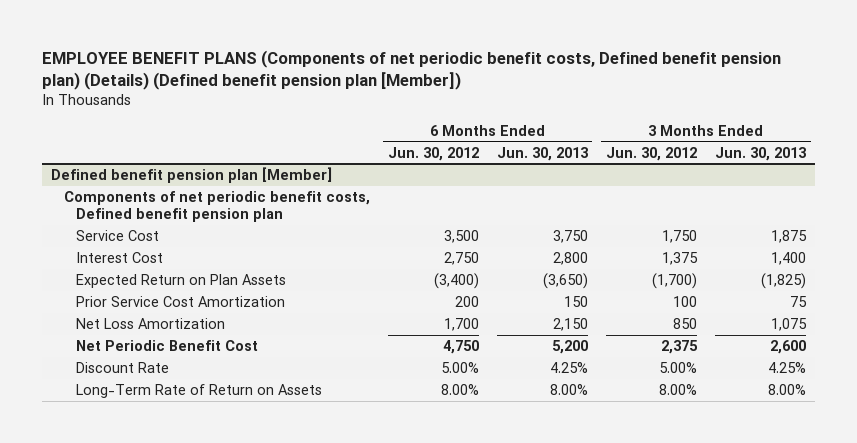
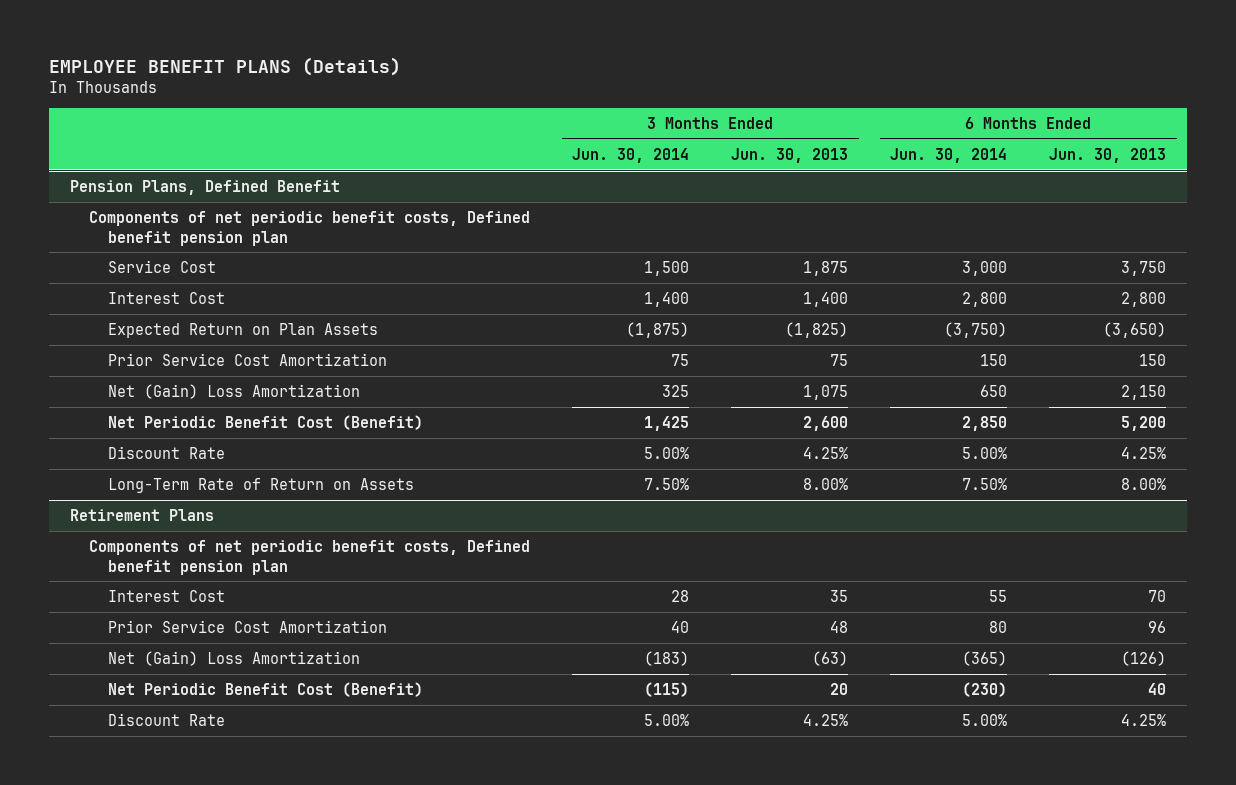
[41,49,781,91] EMPLOYEE BENEFIT PLANS (Components of net periodic benefit costs, Defined benefit pension plan) (Details) (Defined benefit pension plan [Member]) -> [49,56,402,76] EMPLOYEE BENEFIT PLANS (Details)
[387,146,479,161] Jun. 30, 2012 -> none
[605,146,697,161] Jun. 30, 2012 -> none
none -> [572,147,690,163] Jun. 30, 2014
none -> [890,147,1008,163] Jun. 30, 2014
[50,166,332,183] Defined benefit pension plan [Member] -> [70,179,341,195] Pension Plans, Defined Benefit
[76,317,226,329] Net Loss Amortization -> [108,383,361,399] Net (Gain) Loss Amortization
[76,339,259,351] Net Periodic Benefit Cost -> [108,414,424,430] Net Periodic Benefit Cost (Benefit)
none -> [70,508,215,521] Retirement Plans
none -> [89,539,531,575] Components of net periodic benefit costs, Defined benefit pension plan
none -> [108,589,226,602] Interest Cost
none -> [108,619,388,633] Prior Service Cost Amortization
none -> [108,650,361,666] Net (Gain) Loss Amortization
none -> [108,681,424,697] Net Periodic Benefit Cost (Benefit)
none -> [108,712,226,726] Discount Rate

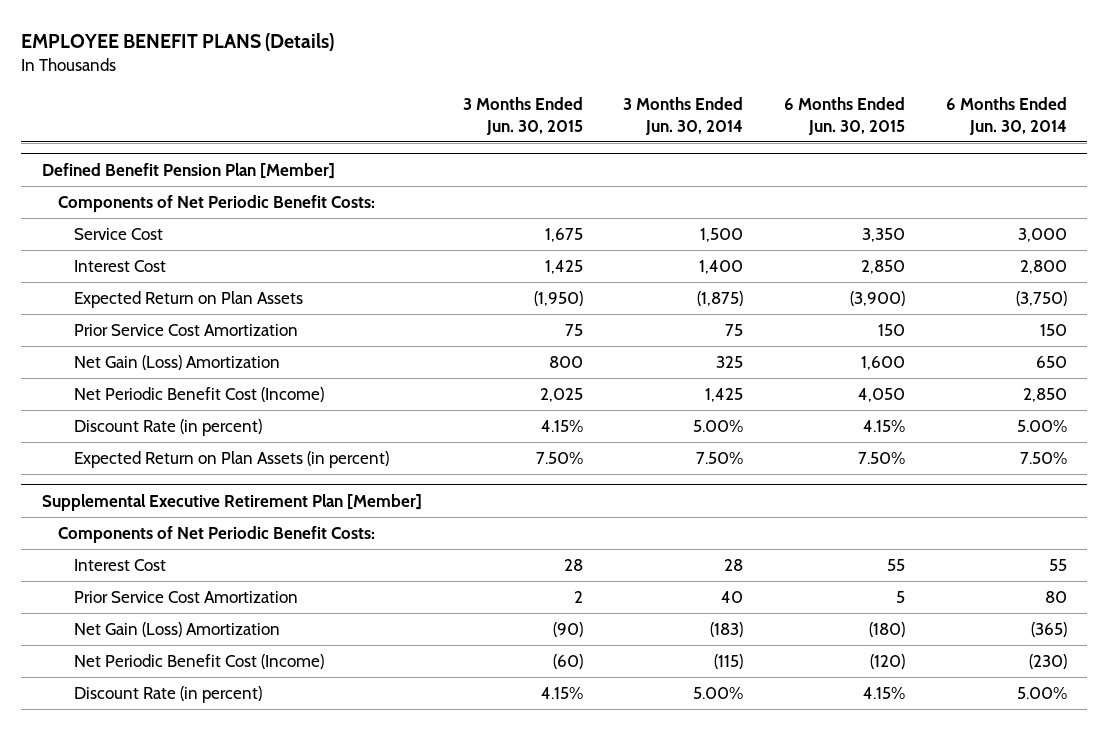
[731,147,849,163] Jun. 30, 2013 -> none
[1049,147,1167,163] Jun. 30, 2013 -> none
none -> [462,96,583,135] 3 Months Ended Jun. 30, 2015
none -> [784,96,906,135] 6 Months Ended Jun. 30, 2015
[70,179,341,195] Pension Plans, Defined Benefit -> [41,162,335,179] Defined Benefit Pension Plan [Member]
[89,210,531,246] Components of net periodic benefit costs, Defined benefit pension plan -> [57,195,375,213] Components of Net Periodic Benefit Costs:
[70,508,215,521] Retirement Plans -> none
[108,383,361,399] Net (Gain) Loss Amortization -> [73,355,280,371] Net Gain (Loss) Amortization
[108,414,424,430] Net Periodic Benefit Cost (Benefit) -> [73,387,324,403] Net Periodic Benefit Cost (Income)
[108,445,226,459] Discount Rate -> [73,419,262,437] Discount Rate (in percent)
[108,477,415,493] Long-Term Rate of Return on Assets -> [73,451,389,469] Expected Return on Plan Assets (in percent)
none -> [41,493,422,511] Supplemental Executive Retirement Plan [Member]
[89,539,531,575] Components of net periodic benefit costs, Defined benefit pension plan -> [57,526,375,544] Components of Net Periodic Benefit Costs:
[108,650,361,666] Net (Gain) Loss Amortization -> [73,622,280,638] Net Gain (Loss) Amortization
[108,681,424,697] Net Periodic Benefit Cost (Benefit) -> [73,654,324,670] Net Periodic Benefit Cost (Income)
[108,712,226,726] Discount Rate -> [73,686,262,704] Discount Rate (in percent)

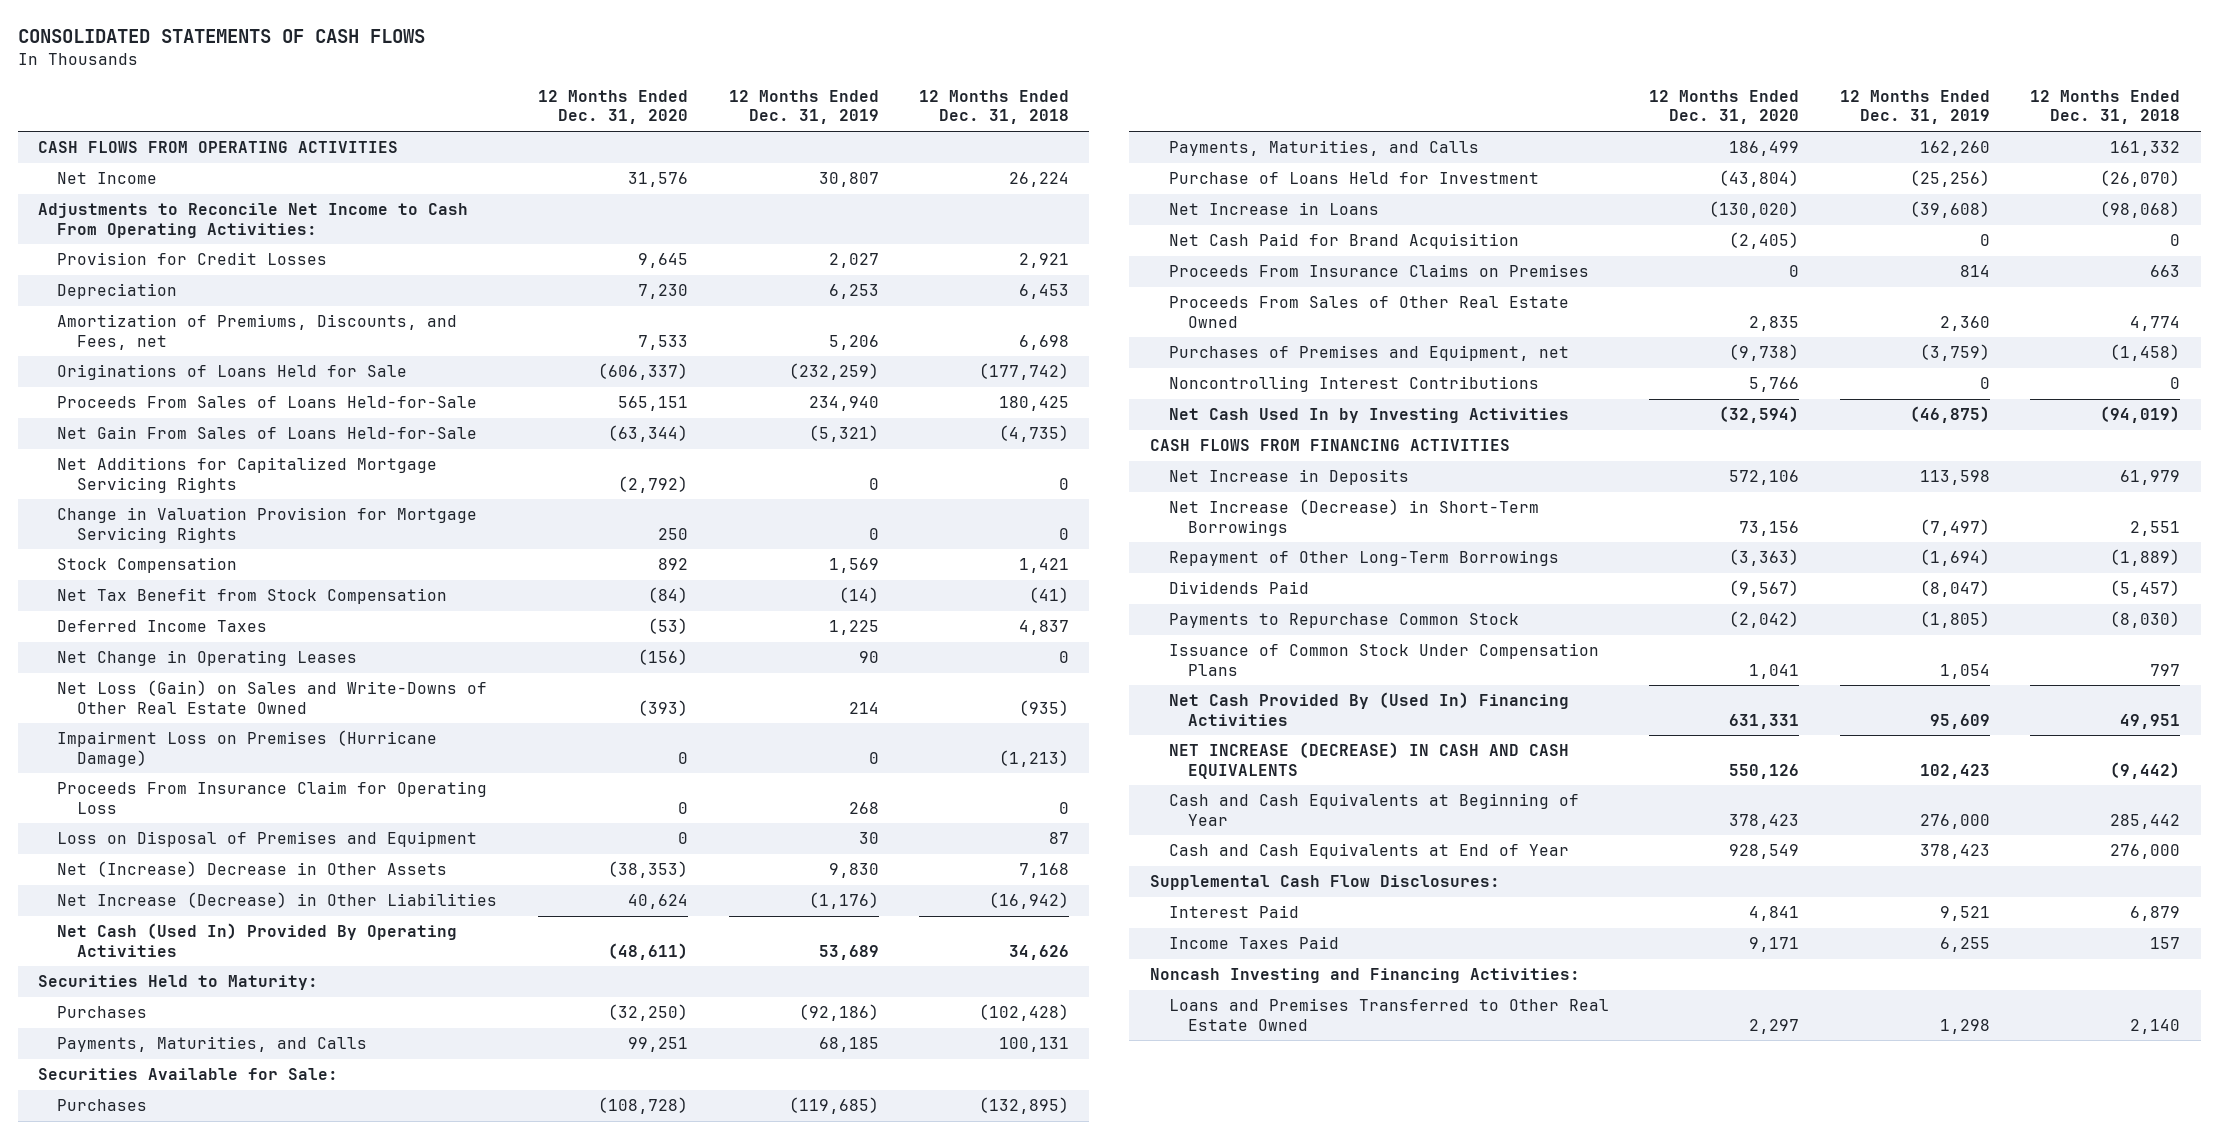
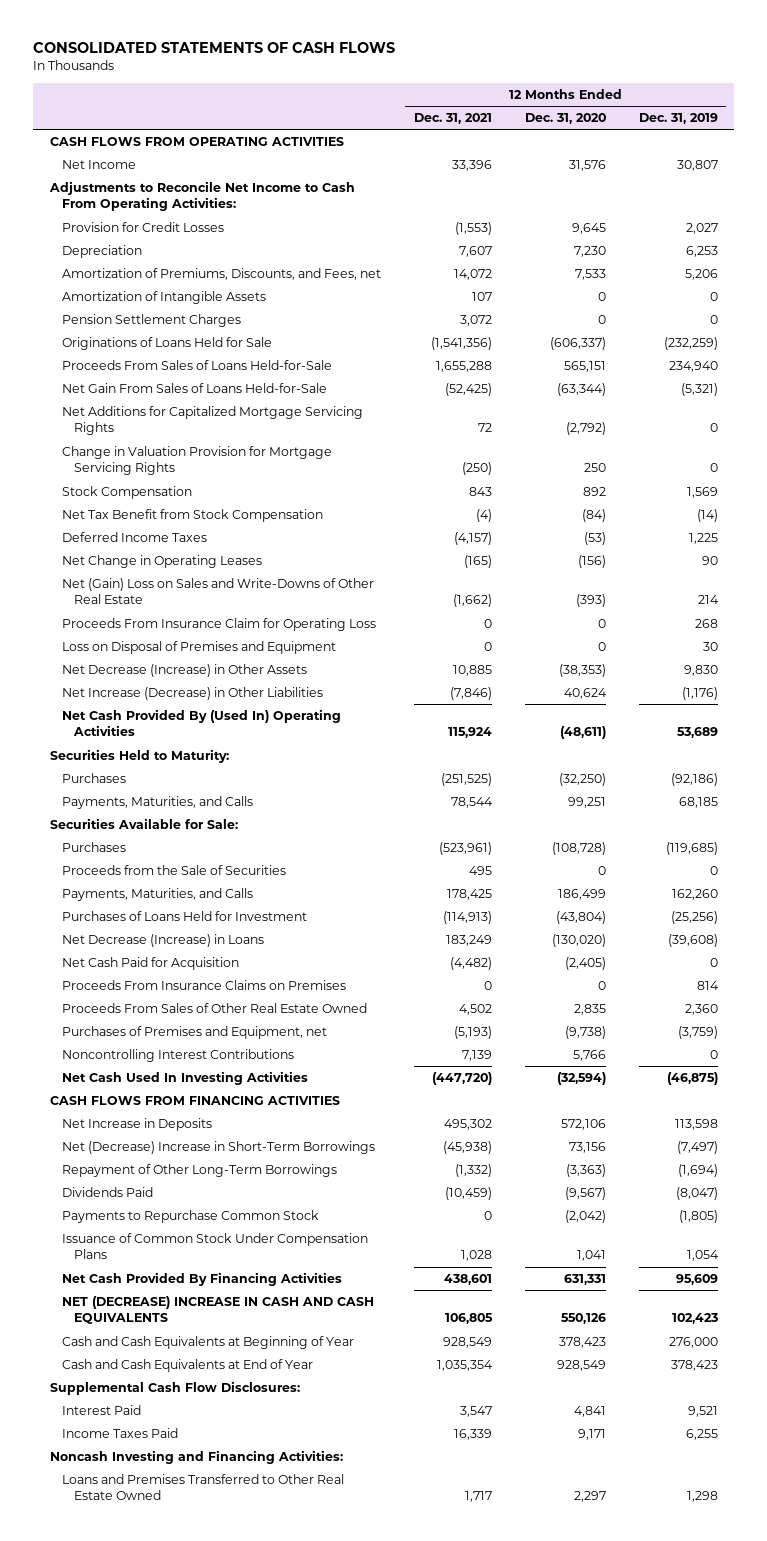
[919,89,1070,125] 12 Months Ended Dec. 31, 2018 -> none
none -> [413,113,492,125] Dec. 31, 2021
none -> [61,291,266,305] Amortization of Intangible Assets
none -> [61,314,241,328] Pension Settlement Charges
[57,730,438,767] Impairment Loss on Premises (Hurricane Damage) -> none
[57,680,488,714] Net Loss (Gain) on Sales and Write-Downs of Other Real Estate Owned -> [61,578,374,605] Net (Gain) Loss on Sales and Write-Downs of Other Real Estate
[57,861,448,878] Net (Increase) Decrease in Other Assets -> [61,664,307,678] Net Decrease (Increase) in Other Assets
[57,923,458,957] Net Cash (Used In) Provided By Operating Activities -> [61,709,341,737] Net Cash Provided By (Used In) Operating Activities
none -> [61,865,286,876] Proceeds from the Sale of Securities
[1168,172,1539,185] Purchase of Loans Held for Investment -> [61,911,307,922] Purchases of Loans Held for Investment
[1168,202,1379,216] Net Increase in Loans -> [61,934,264,948] Net Decrease (Increase) in Loans
[1168,233,1519,250] Net Cash Paid for Brand Acquisition -> [61,957,239,971] Net Cash Paid for Acquisition
[1168,408,1569,424] Net Cash Used In by Investing Activities -> [61,1071,308,1086] Net Cash Used In Investing Activities
[1168,499,1539,536] Net Increase (Decrease) in Short-Term Borrowings -> [61,1141,375,1155] Net (Decrease) Increase in Short-Term Borrowings
[1168,692,1569,726] Net Cash Provided By (Used In) Financing Activities -> [61,1272,342,1287] Net Cash Provided By Financing Activities
[1168,742,1569,779] NET INCREASE (DECREASE) IN CASH AND CASH EQUIVALENTS -> [61,1296,374,1325] NET (DECREASE) INCREASE IN CASH AND CASH EQUIVALENTS

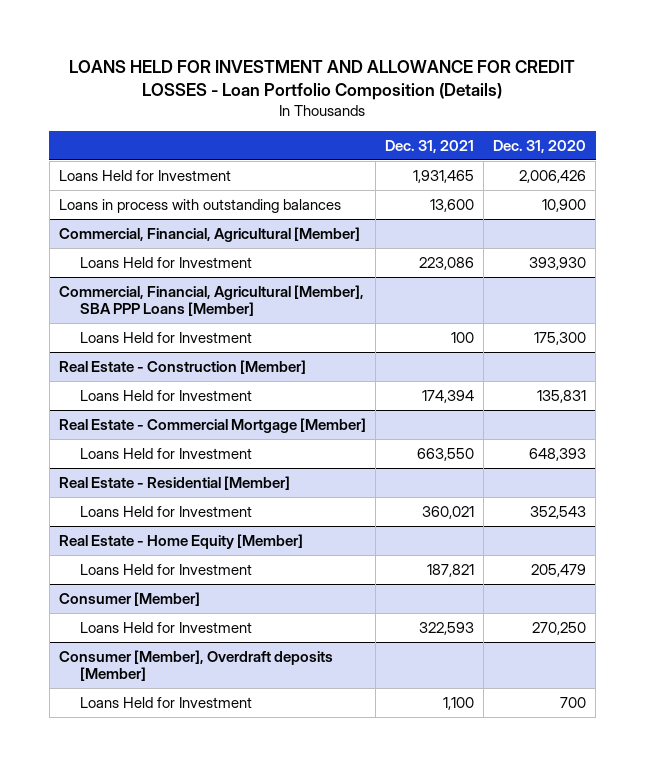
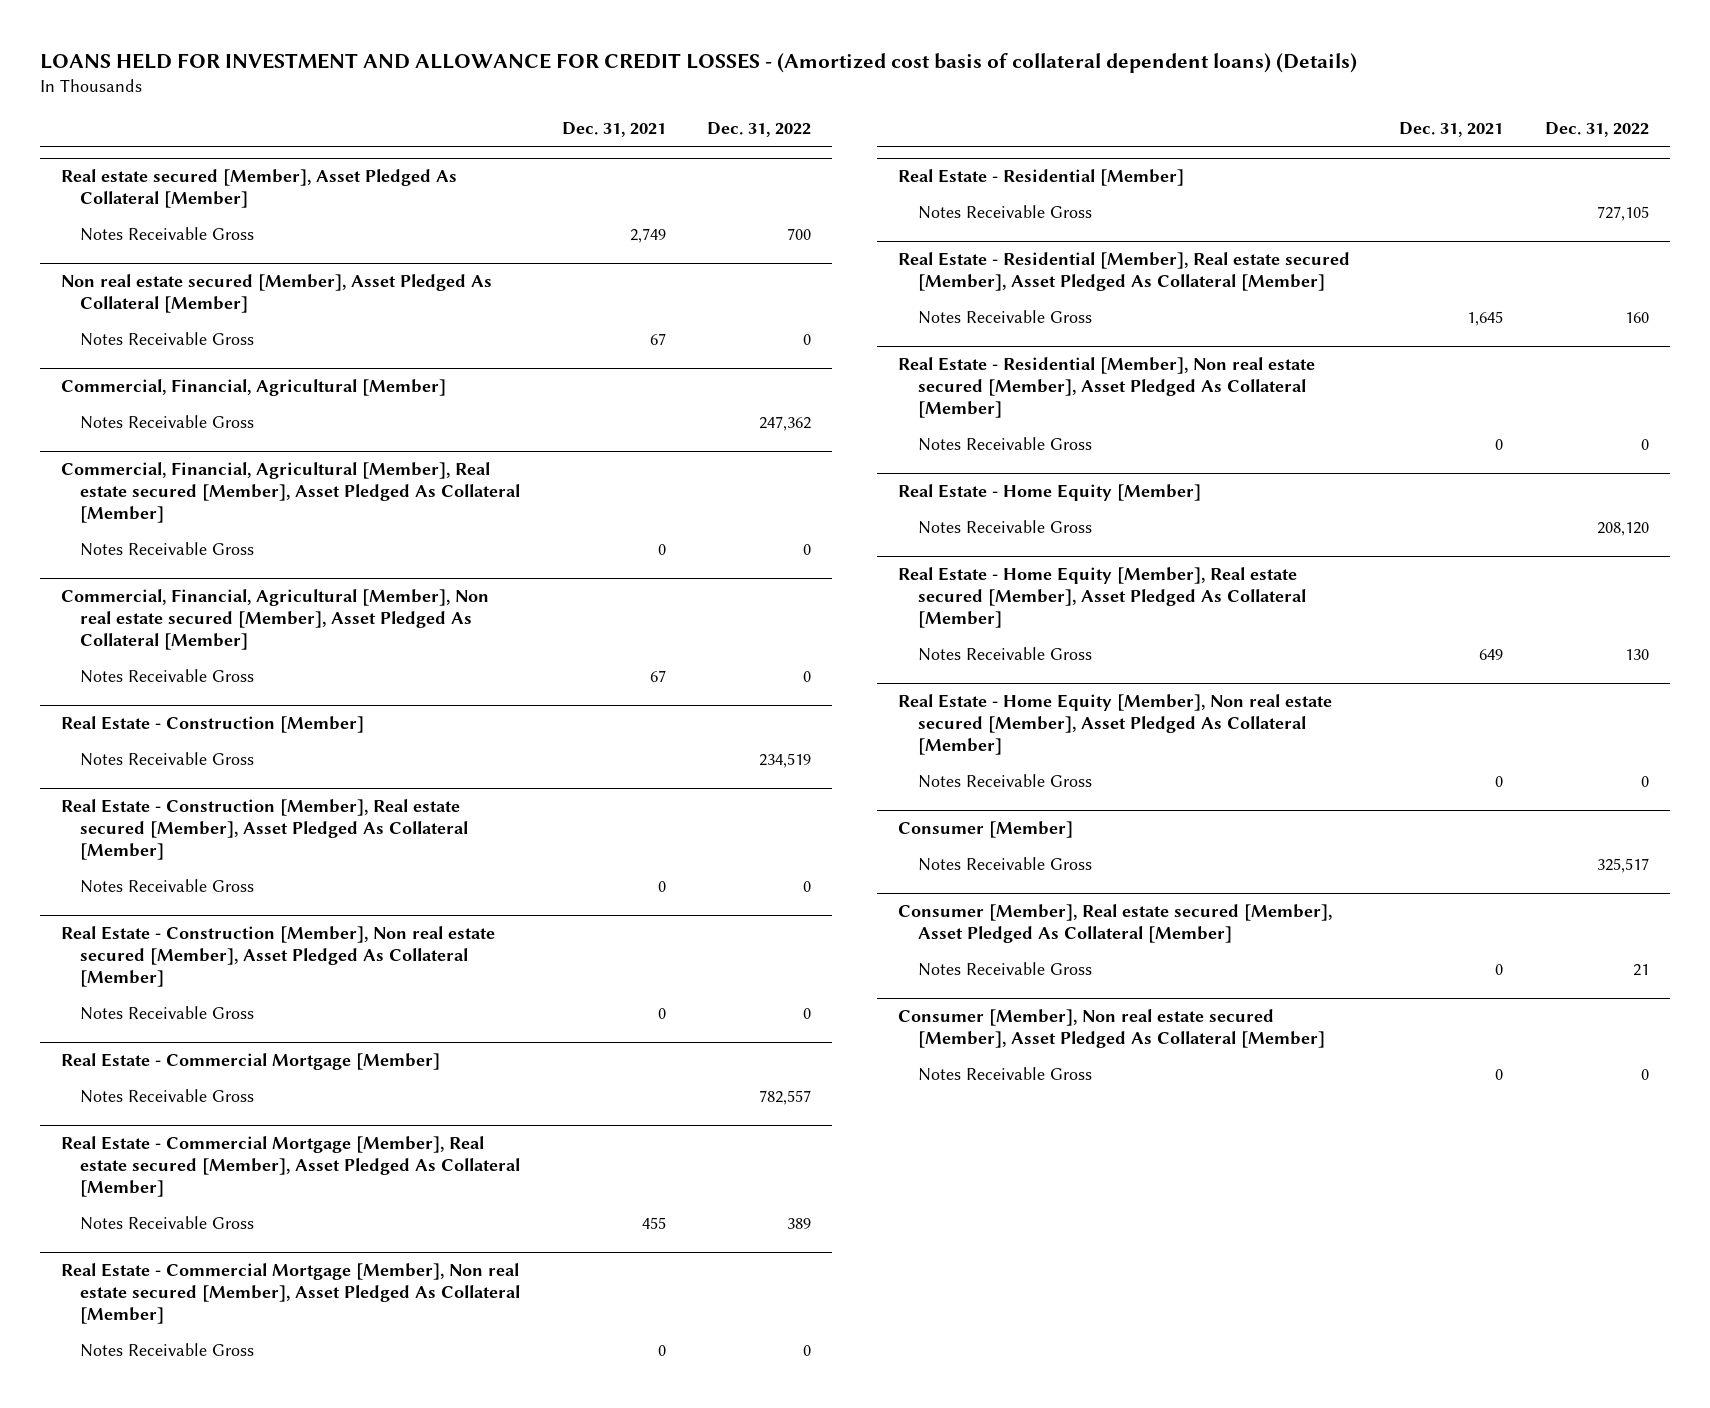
[69,59,576,100] LOANS HELD FOR INVESTMENT AND ALLOWANCE FOR CREDIT LOSSES - Loan Portfolio Composition (Details) -> [39,52,1357,73] LOANS HELD FOR INVESTMENT AND ALLOWANCE FOR CREDIT LOSSES - (Amortized cost basis of collateral dependent loans) (Details)
[493,139,587,153] Dec. 31, 2020 -> none
none -> [707,122,812,138] Dec. 31, 2022
[58,169,231,181] Loans Held for Investment -> none
[58,198,341,213] Loans in process with outstanding balances -> none
none -> [60,168,457,209] Real estate secured [Member], Asset Pledged As Collateral [Member]
none -> [79,226,254,241] Notes Receivable Gross
none -> [60,273,492,314] Non real estate secured [Member], Asset Pledged As Collateral [Member]
none -> [79,331,254,346] Notes Receivable Gross
[80,256,253,268] Loans Held for Investment -> none
[58,284,364,317] Commercial, Financial, Agricultural [Member], SBA PPP Loans [Member] -> none
[80,331,253,343] Loans Held for Investment -> none
none -> [79,414,254,429] Notes Receivable Gross
none -> [60,461,520,524] Commercial, Financial, Agricultural [Member], Real estate secured [Member], Asset Pledged As Collateral [Member]
none -> [79,541,254,556] Notes Receivable Gross
none -> [60,588,489,651] Commercial, Financial, Agricultural [Member], Non real estate secured [Member], Asset Pledged As Collateral [Member]
none -> [79,668,254,683] Notes Receivable Gross
[80,389,253,401] Loans Held for Investment -> none
none -> [79,751,254,766] Notes Receivable Gross
none -> [60,798,468,861] Real Estate - Construction [Member], Real estate secured [Member], Asset Pledged As Collateral [Member]
none -> [79,878,254,893] Notes Receivable Gross
none -> [60,925,495,988] Real Estate - Construction [Member], Non real estate secured [Member], Asset Pledged As Collateral [Member]
none -> [79,1005,254,1020] Notes Receivable Gross
[80,447,253,459] Loans Held for Investment -> none
none -> [79,1088,254,1103] Notes Receivable Gross
none -> [60,1135,520,1198] Real Estate - Commercial Mortgage [Member], Real estate secured [Member], Asset Pledged As Collateral [Member]
none -> [79,1215,254,1230] Notes Receivable Gross
none -> [60,1262,520,1325] Real Estate - Commercial Mortgage [Member], Non real estate secured [Member], Asset Pledged As Collateral [Member]
none -> [79,1342,254,1357] Notes Receivable Gross
[80,505,253,517] Loans Held for Investment -> none
none -> [917,204,1092,219] Notes Receivable Gross
none -> [898,251,1351,292] Real Estate - Residential [Member], Real estate secured [Member], Asset Pledged As Collateral [Member]
none -> [917,309,1092,324] Notes Receivable Gross
none -> [898,356,1316,419] Real Estate - Residential [Member], Non real estate secured [Member], Asset Pledged As Collateral [Member]
none -> [917,436,1092,451] Notes Receivable Gross
[80,563,253,575] Loans Held for Investment -> none
none -> [917,519,1092,534] Notes Receivable Gross
none -> [898,566,1306,629] Real Estate - Home Equity [Member], Real estate secured [Member], Asset Pledged As Collateral [Member]
none -> [917,646,1092,661] Notes Receivable Gross
none -> [898,693,1333,756] Real Estate - Home Equity [Member], Non real estate secured [Member], Asset Pledged As Collateral [Member]
none -> [917,773,1092,788] Notes Receivable Gross
[80,621,253,633] Loans Held for Investment -> none
[58,649,333,682] Consumer [Member], Overdraft deposits [Member] -> none
[80,696,253,708] Loans Held for Investment -> none
none -> [917,856,1092,871] Notes Receivable Gross
none -> [898,903,1333,944] Consumer [Member], Real estate secured [Member], Asset Pledged As Collateral [Member]
none -> [917,961,1092,976] Notes Receivable Gross
none -> [898,1008,1325,1049] Consumer [Member], Non real estate secured [Member], Asset Pledged As Collateral [Member]
none -> [917,1066,1092,1081] Notes Receivable Gross

